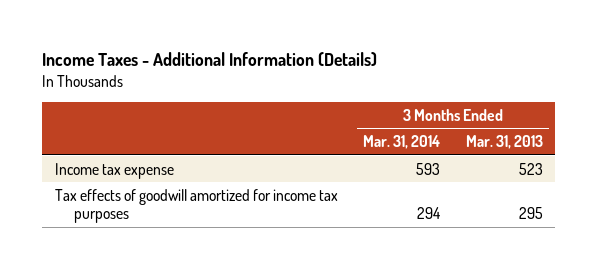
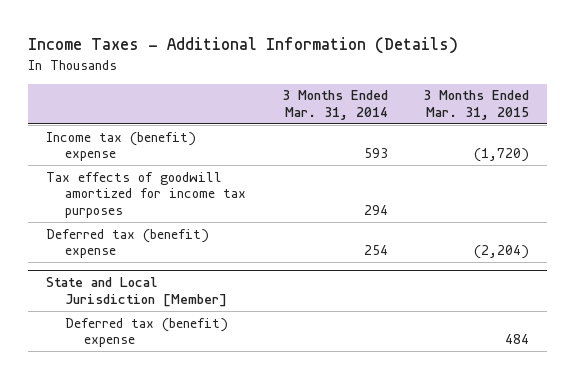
[465,135,543,150] Mar. 31, 2013 -> none
none -> [423,90,530,121] 3 Months Ended Mar. 31, 2015
[55,162,175,179] Income tax expense -> [46,131,197,162] Income tax (benefit) expense
none -> [46,228,210,259] Deferred tax (benefit) expense
none -> [46,276,227,307] State and Local Jurisdiction [Member]
none -> [64,317,228,348] Deferred tax (benefit) expense

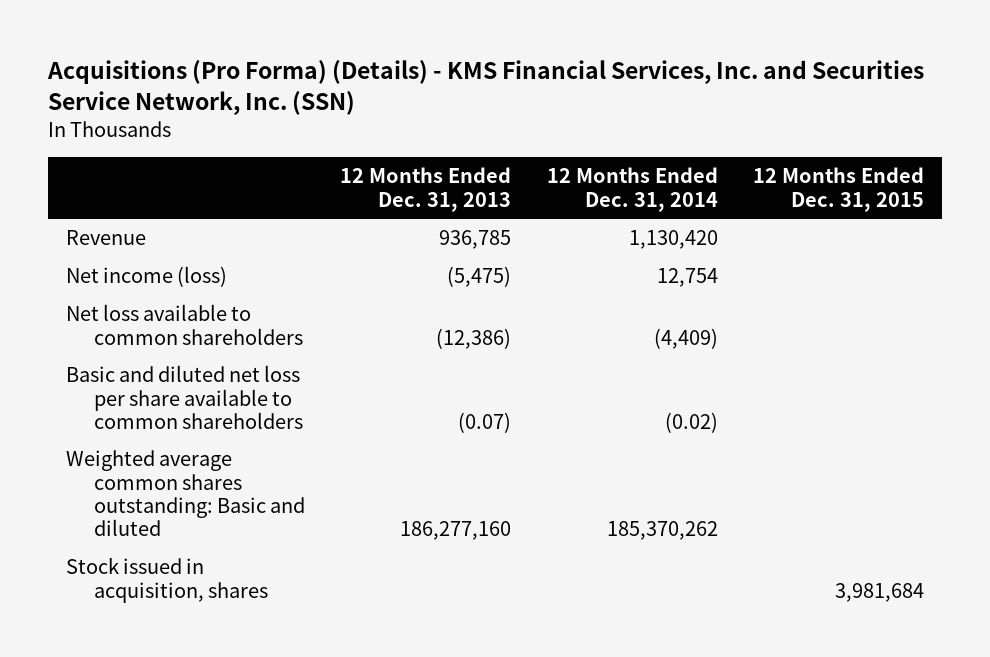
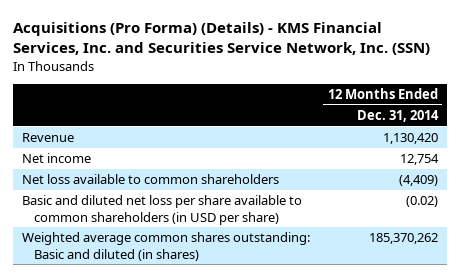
[340,167,512,212] 12 Months Ended Dec. 31, 2013 -> none
[753,167,925,212] 12 Months Ended Dec. 31, 2015 -> none
[65,266,227,288] Net income (loss) -> [21,153,91,164] Net income
[65,557,269,603] Stock issued in acquisition, shares -> none
[65,365,304,429] Basic and diluted net loss per share available to common shareholders -> [21,195,302,225] Basic and diluted net loss per share available to common shareholders (in USD per share)
[65,450,306,537] Weighted average common shares outstanding: Basic and diluted -> [21,232,310,261] Weighted average common shares outstanding: Basic and diluted (in shares)

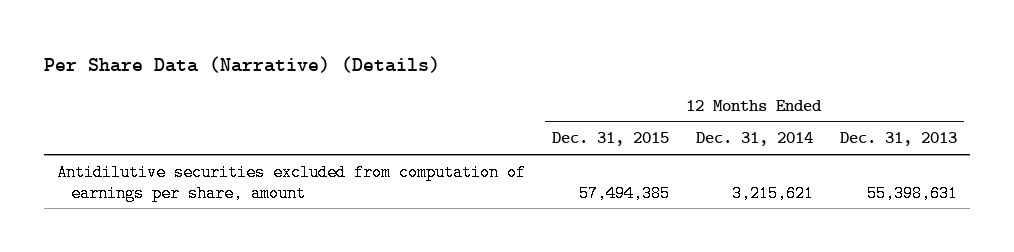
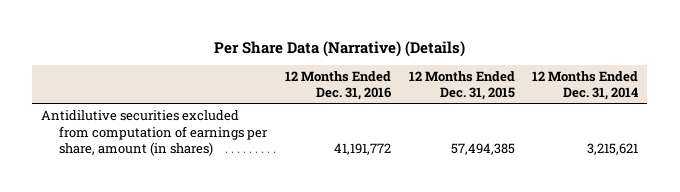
[839,132,957,147] Dec. 31, 2013 -> none
none -> [284,70,391,101] 12 Months Ended Dec. 31, 2016
[57,163,527,202] Antidilutive securities excluded from computation of earnings per share, amount -> [41,110,269,157] Antidilutive securities excluded from computation of earnings per share, amount (in shares)

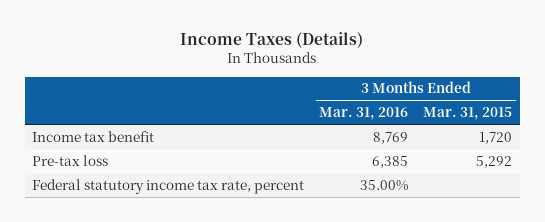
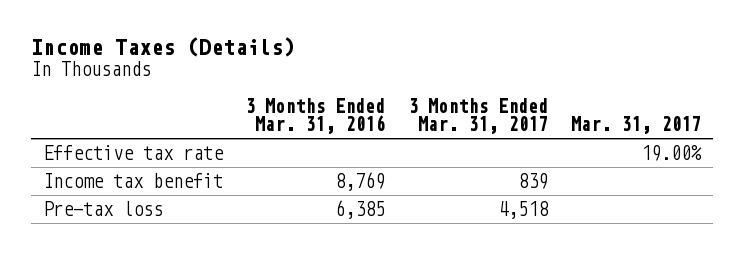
[423,107,513,121] Mar. 31, 2015 -> none
none -> [408,97,549,135] 3 Months Ended Mar. 31, 2017
none -> [571,116,702,135] Mar. 31, 2017
none -> [42,145,224,161] Effective tax rate
[32,178,305,194] Federal statutory income tax rate, percent -> none

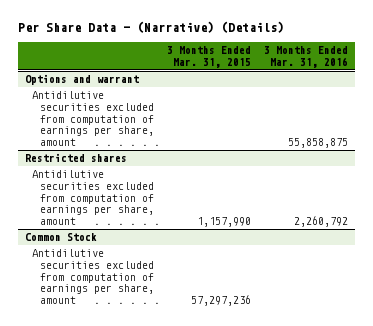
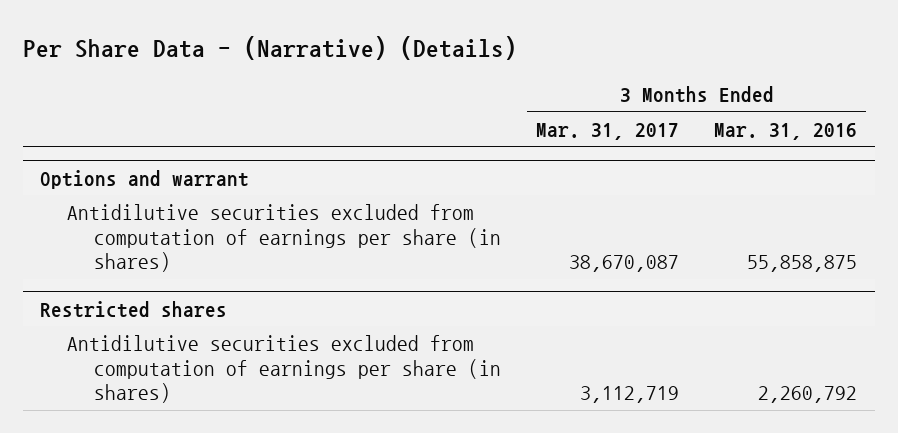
[166,45,251,68] 3 Months Ended Mar. 31, 2015 -> none
none -> [535,123,679,141] Mar. 31, 2017
[32,91,154,146] Antidilutive securities excluded from computation of earnings per share, amount -> [67,204,501,273] Antidilutive securities excluded from computation of earnings per share (in shares)
[24,233,97,242] Common Stock -> none
[32,249,154,304] Antidilutive securities excluded from computation of earnings per share, amount -> none
[32,170,154,225] Antidilutive securities excluded from computation of earnings per share, amount -> [67,335,501,404] Antidilutive securities excluded from computation of earnings per share (in shares)

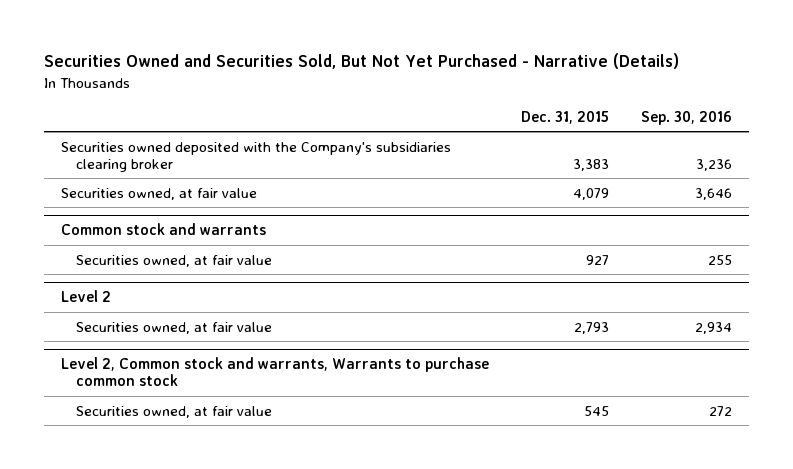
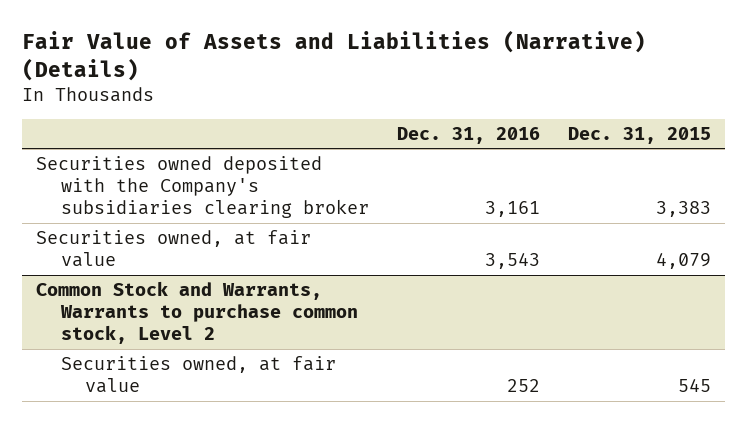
[44,53,680,70] Securities Owned and Securities Sold, But Not Yet Purchased - Narrative (Details) -> [21,30,646,82] Fair Value of Assets and Liabilities (Narrative) (Details)
[641,110,733,125] Sep. 30, 2016 -> none
none -> [396,126,540,144] Dec. 31, 2016
[60,223,266,236] Common stock and warrants -> none
[76,254,273,267] Securities owned, at fair value -> none
[60,290,111,303] Level 2 -> none
[76,321,273,334] Securities owned, at fair value -> none
[60,357,489,387] Level 2, Common stock and warrants, Warrants to purchase common stock -> [35,280,358,345] Common Stock and Warrants, Warrants to purchase common stock, Level 2

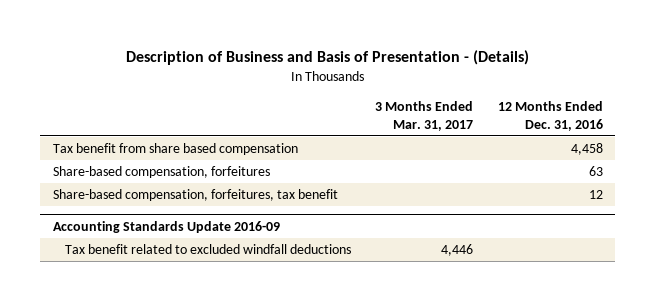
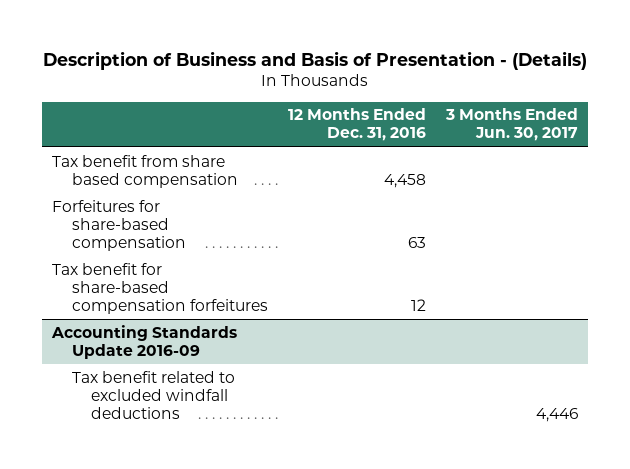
[375,101,474,131] 3 Months Ended Mar. 31, 2017 -> none
none -> [444,108,578,142] 3 Months Ended Jun. 30, 2017
[52,166,270,179] Share-based compensation, forfeitures -> [51,199,186,252] Forfeitures for share-based compensation
[52,189,338,202] Share-based compensation, forfeitures, tax benefit -> [51,262,268,315] Tax benefit for share-based compensation forfeitures

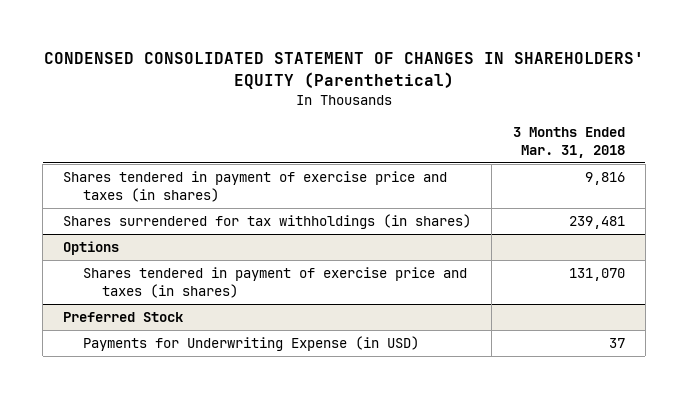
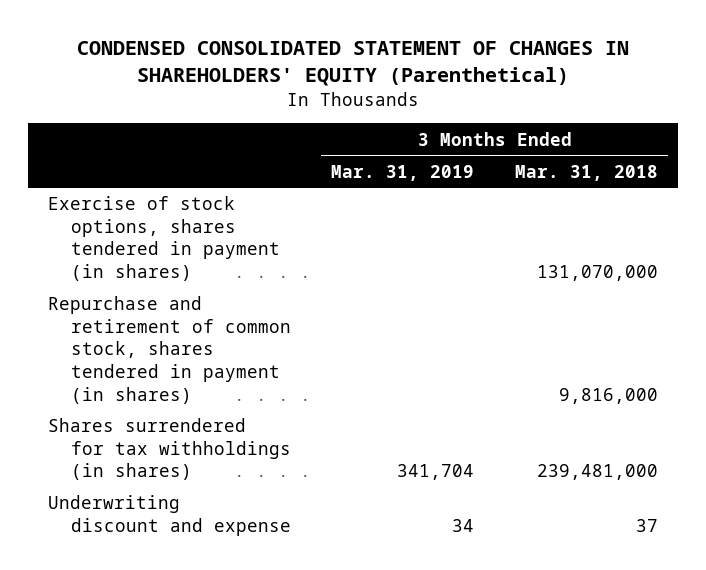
none -> [331,164,475,181] Mar. 31, 2019
[63,241,120,256] Options -> none
[82,267,467,299] Shares tendered in payment of exercise price and taxes (in shares) -> none
[63,312,184,323] Preferred Stock -> none
[63,171,448,203] Shares tendered in payment of exercise price and taxes (in shares) -> [47,196,280,281] Exercise of stock options, shares tendered in payment (in shares)
[584,172,625,186] 9,816 -> [536,264,658,281] 131,070,000
none -> [47,296,291,404] Repurchase and retirement of common stock, shares tendered in payment (in shares)
[568,216,625,230] 239,481 -> [536,464,658,481] 239,481,000
[82,336,419,352] Payments for Underwriting Expense (in USD) -> [47,495,291,536] Underwriting discount and expense

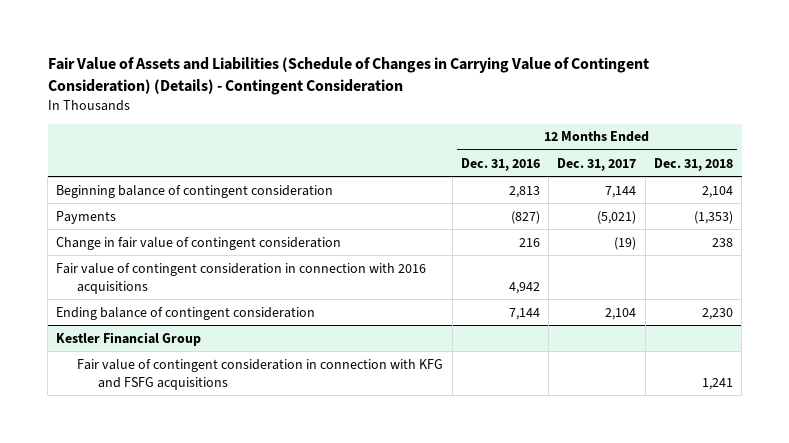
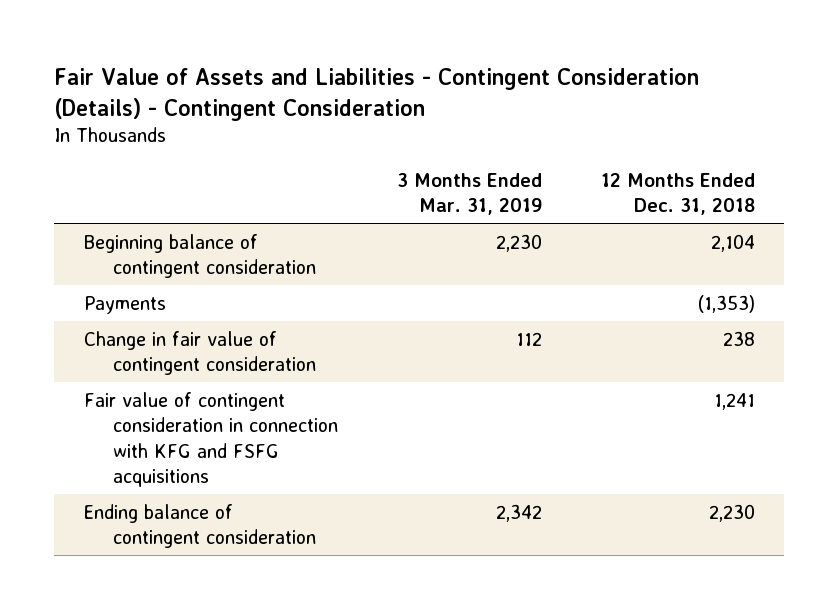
[47,57,649,95] Fair Value of Assets and Liabilities (Schedule of Changes in Carrying Value of Contingent Consideration) (Details) - Contingent Consideration -> [54,67,700,121] Fair Value of Assets and Liabilities - Contingent Consideration (Details) - Contingent Consideration
[460,157,540,171] Dec. 31, 2016 -> none
[557,157,637,171] Dec. 31, 2017 -> none
none -> [397,172,543,216] 3 Months Ended Mar. 31, 2019
[56,262,427,294] Fair value of contingent consideration in connection with 2016 acquisitions -> none
[56,331,202,346] Kestler Financial Group -> none
[56,306,316,320] Ending balance of contingent consideration -> [83,503,317,549] Ending balance of contingent consideration

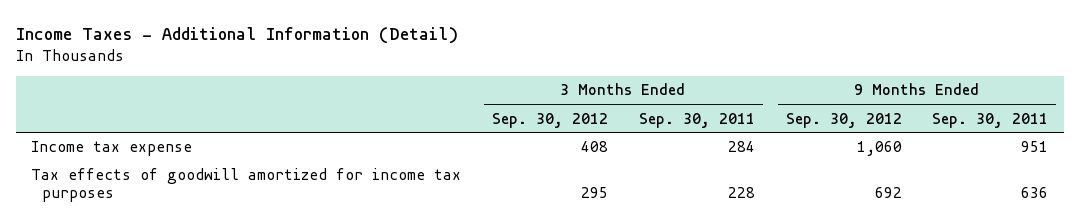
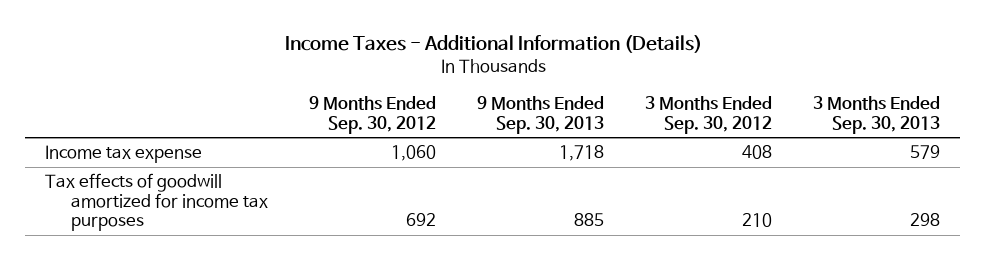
[15,26,458,44] Income Taxes - Additional Information (Detail) -> [284,35,702,54] Income Taxes - Additional Information (Details)
[638,112,755,128] Sep. 30, 2011 -> none
[932,112,1049,128] Sep. 30, 2011 -> none
none -> [476,96,604,134] 9 Months Ended Sep. 30, 2013
none -> [812,96,940,134] 3 Months Ended Sep. 30, 2013
[581,187,609,199] 295 -> [741,213,772,228] 210

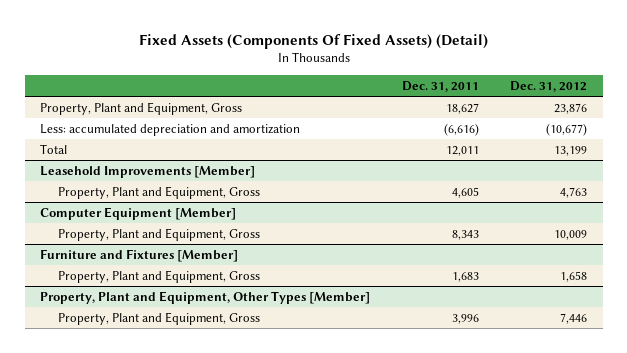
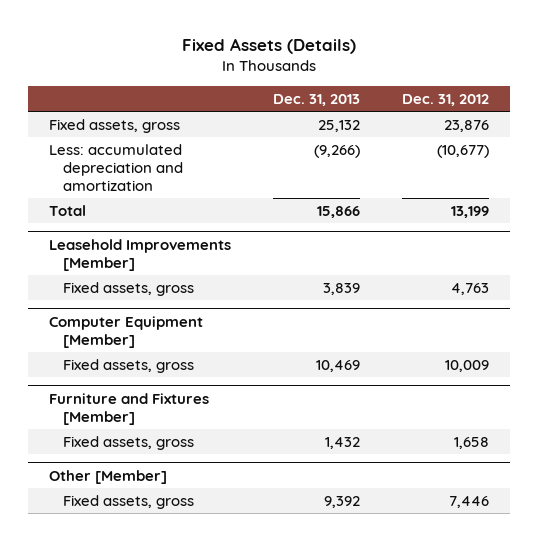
[138,33,488,49] Fixed Assets (Components Of Fixed Assets) (Detail) -> [182,37,357,54] Fixed Assets (Details)
[401,80,479,92] Dec. 31, 2011 -> none
none -> [273,93,361,106] Dec. 31, 2013
[40,101,243,115] Property, Plant and Equipment, Gross -> [48,118,180,133] Fixed assets, gross
[58,185,261,199] Property, Plant and Equipment, Gross -> [62,281,194,296] Fixed assets, gross
[58,227,261,241] Property, Plant and Equipment, Gross -> [62,358,194,373] Fixed assets, gross
[40,290,371,304] Property, Plant and Equipment, Other Types [Member] -> none
[58,269,261,283] Property, Plant and Equipment, Gross -> [62,435,194,450] Fixed assets, gross
none -> [48,469,167,484] Other [Member]
[58,311,261,325] Property, Plant and Equipment, Gross -> [62,494,194,509] Fixed assets, gross

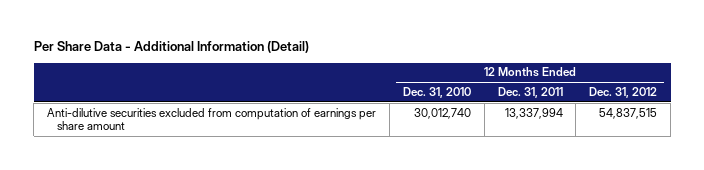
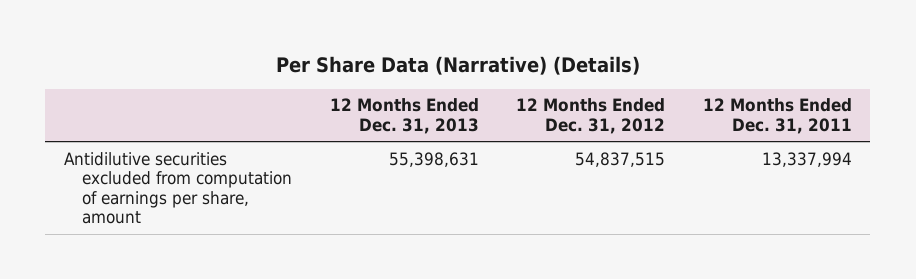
[33,41,309,54] Per Share Data - Additional Information (Detail) -> [275,55,640,75] Per Share Data (Narrative) (Details)
[402,86,471,98] Dec. 31, 2010 -> none
none -> [329,98,479,135] 12 Months Ended Dec. 31, 2013
[47,107,377,131] Anti-dilutive securities excluded from computation of earnings per share amount -> [64,151,293,225] Antidilutive securities excluded from computation of earnings per share, amount

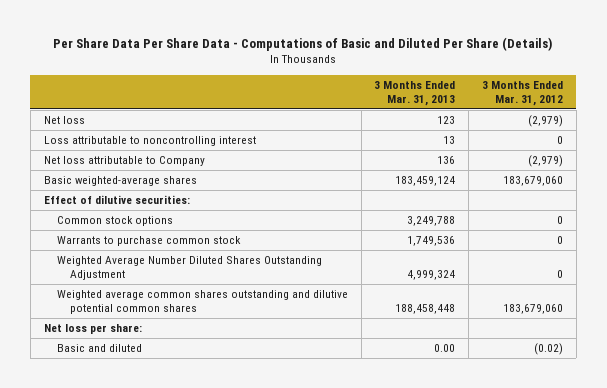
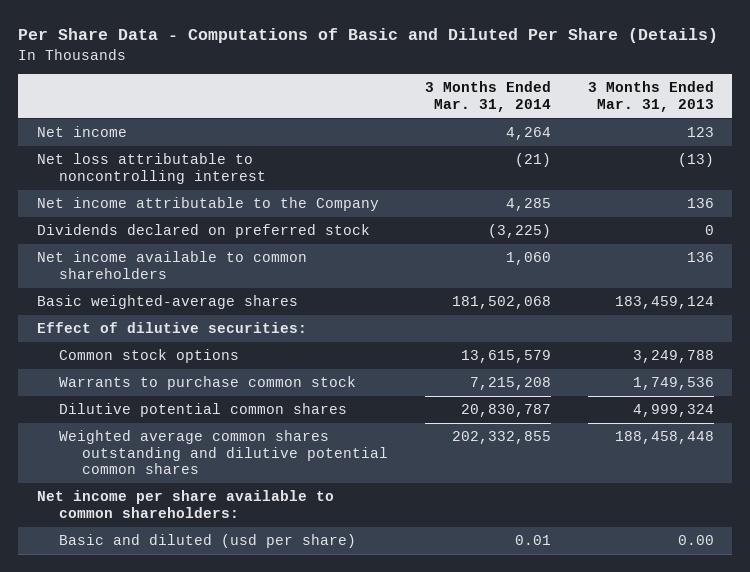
[53,37,553,52] Per Share Data Per Share Data - Computations of Basic and Diluted Per Share (Details) -> [18,28,719,44] Per Share Data - Computations of Basic and Diluted Per Share (Details)
[482,80,564,106] 3 Months Ended Mar. 31, 2012 -> none
none -> [424,81,551,112] 3 Months Ended Mar. 31, 2014
[43,115,85,124] Net loss -> [36,126,127,138] Net income
[43,135,256,146] Loss attributable to noncontrolling interest -> [36,153,267,184] Net loss attributable to noncontrolling interest
[443,135,456,144] 13 -> [677,153,714,168] (13)
[43,155,205,166] Net loss attributable to Company -> [36,197,379,212] Net income attributable to the Company
none -> [36,224,370,239] Dividends declared on preferred stock
none -> [36,251,307,279] Net income available to common shareholders
[56,255,322,280] Weighted Average Number Diluted Shares Outstanding Adjustment -> [59,403,348,418] Dilutive potential common shares
[43,323,142,334] Net loss per share: -> [36,490,334,518] Net income per share available to common shareholders:
[56,343,142,352] Basic and diluted -> [59,534,357,549] Basic and diluted (usd per share)

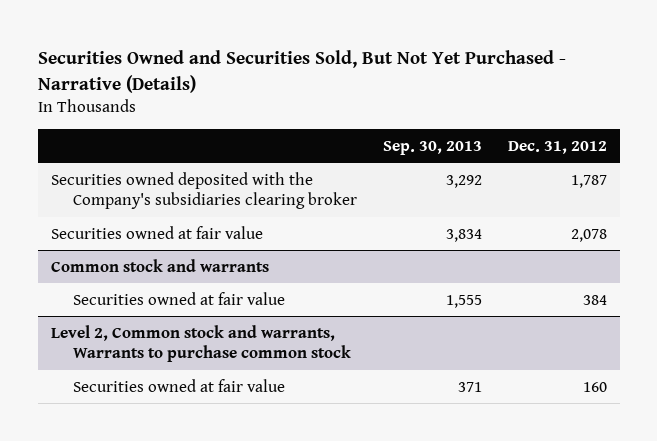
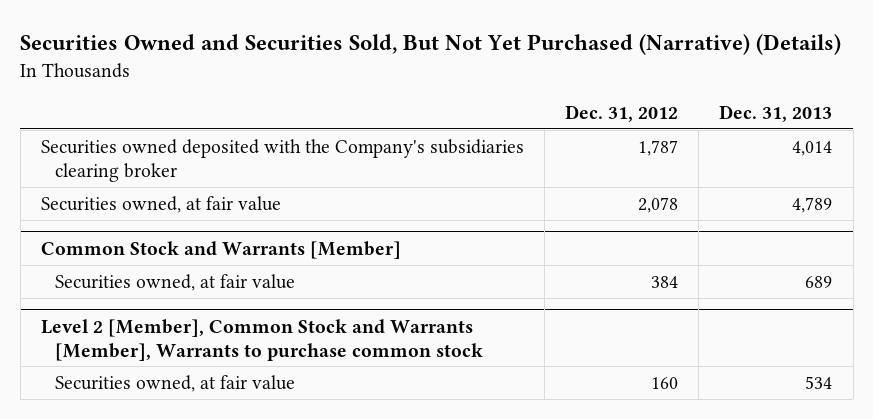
[37,49,566,93] Securities Owned and Securities Sold, But Not Yet Purchased - Narrative (Details) -> [20,34,842,56] Securities Owned and Securities Sold, But Not Yet Purchased (Narrative) (Details)
[382,140,482,155] Sep. 30, 2013 -> none
none -> [719,104,833,122] Dec. 31, 2013
[50,225,263,239] Securities owned at fair value -> [40,195,281,213] Securities owned, at fair value
[50,258,269,272] Common stock and warrants -> [40,240,401,259] Common Stock and Warrants [Member]
[72,291,285,305] Securities owned at fair value -> [54,273,295,291] Securities owned, at fair value
[50,324,351,363] Level 2, Common stock and warrants, Warrants to purchase common stock -> [40,318,483,361] Level 2 [Member], Common Stock and Warrants [Member], Warrants to purchase common stock
[72,378,285,392] Securities owned at fair value -> [54,374,295,392] Securities owned, at fair value

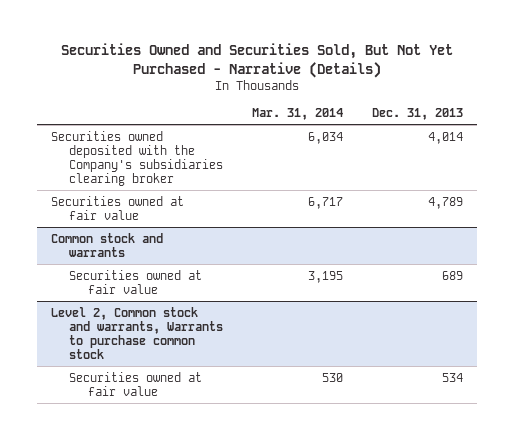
[20,34,842,56] Securities Owned and Securities Sold, But Not Yet Purchased (Narrative) (Details) -> [60,43,453,78] Securities Owned and Securities Sold, But Not Yet Purchased - Narrative (Details)
[565,104,679,122] Dec. 31, 2012 -> none
none -> [251,108,343,121] Mar. 31, 2014
[40,195,281,213] Securities owned, at fair value -> [50,195,184,220] Securities owned at fair value
[40,240,401,259] Common Stock and Warrants [Member] -> [50,232,163,257] Common stock and warrants
[54,273,295,291] Securities owned, at fair value -> [69,269,203,294] Securities owned at fair value
[40,318,483,361] Level 2 [Member], Common Stock and Warrants [Member], Warrants to purchase common stock -> [50,306,224,359] Level 2, Common stock and warrants, Warrants to purchase common stock
[54,374,295,392] Securities owned, at fair value -> [69,371,203,396] Securities owned at fair value

